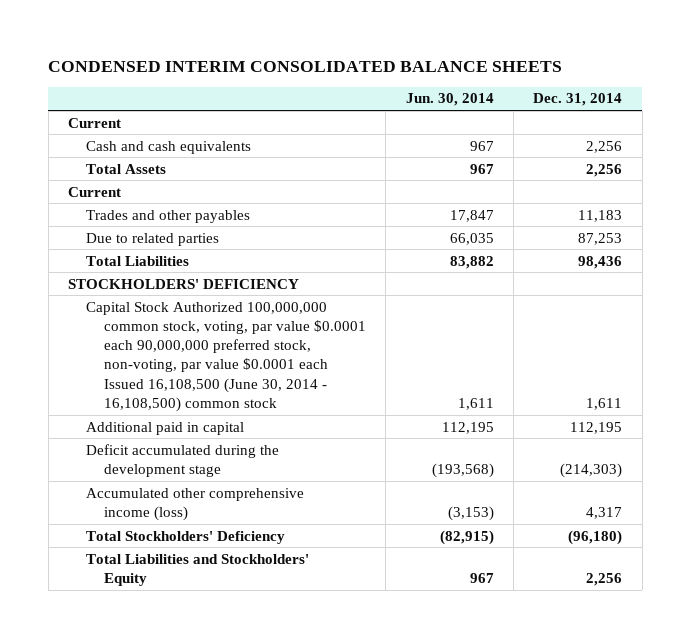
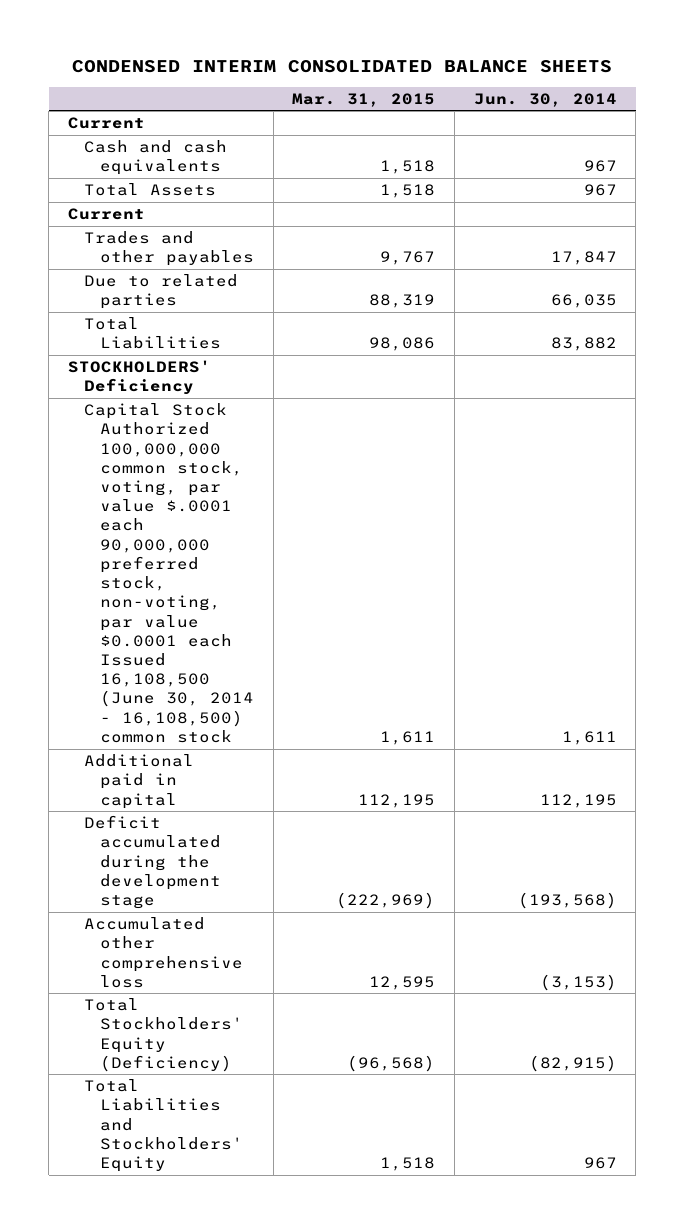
[533,93,623,107] Dec. 31, 2014 -> none
none -> [292,92,436,107] Mar. 31, 2015
[67,278,299,289] STOCKHOLDERS' DEFICIENCY -> [67,360,211,396] STOCKHOLDERS' Deficiency
[86,301,367,412] Capital Stock Authorized 100,000,000 common stock, voting, par value $0.0001 each 90,000,000 preferred stock, non-voting, par value $0.0001 each Issued 16,108,500 (June 30, 2014 - 16,108,500) common stock -> [83,403,255,743] Capital Stock Authorized 100,000,000 common stock, voting, par value $.0001 each 90,000,000 preferred stock, non-voting, par value $0.0001 each Issued 16,108,500 (June 30, 2014 - 16,108,500) common stock
[86,487,305,521] Accumulated other comprehensive income (loss) -> [83,917,244,988] Accumulated other comprehensive loss
[86,530,286,544] Total Stockholders' Deficiency -> [83,998,244,1072] Total Stockholders' Equity (Deficiency)

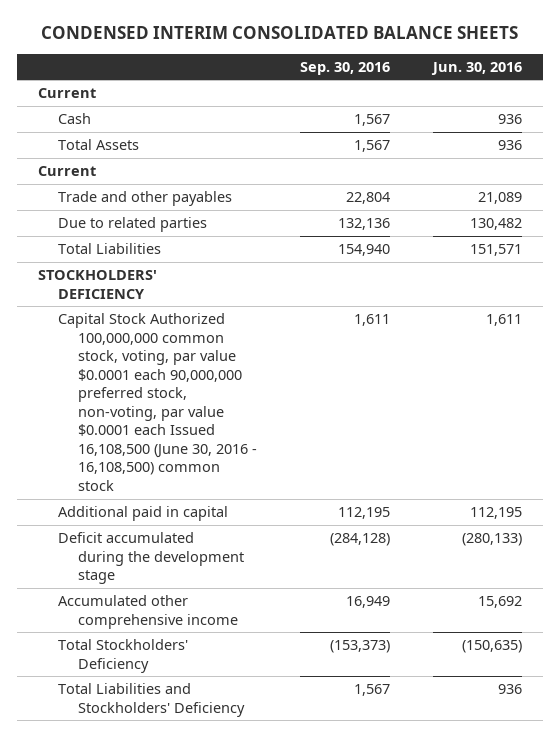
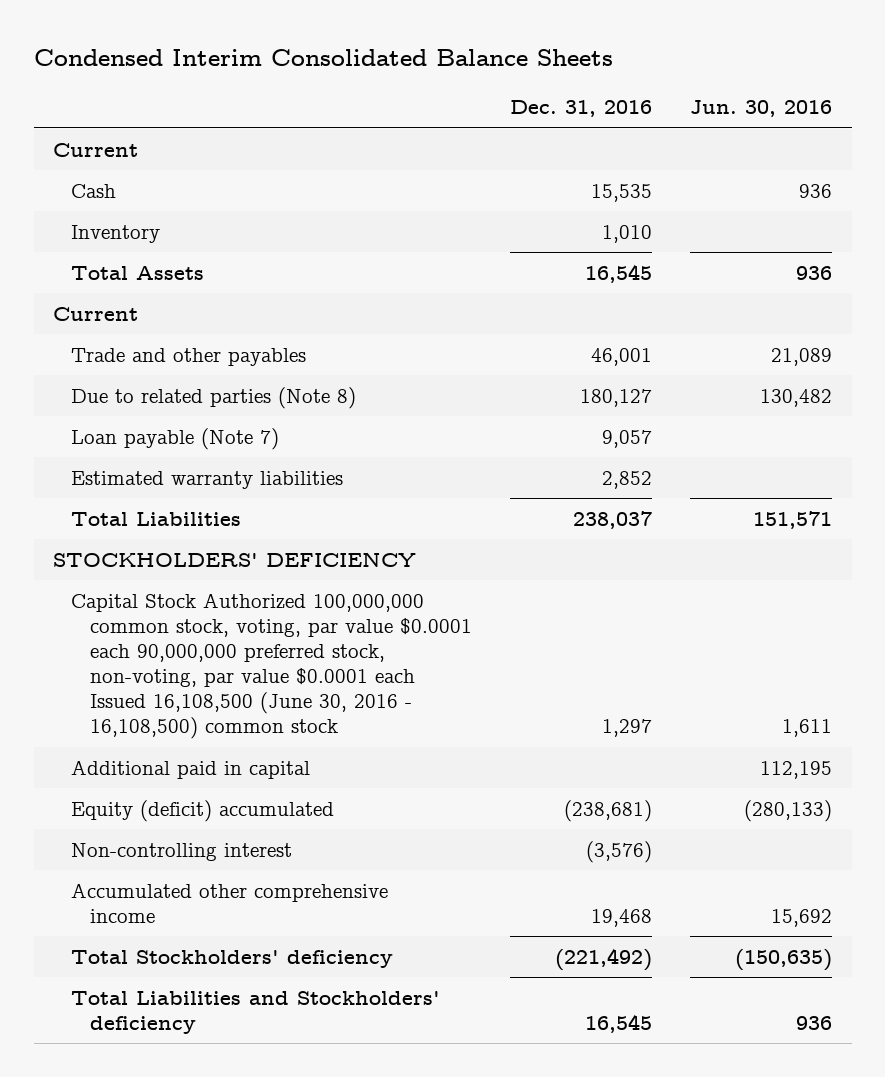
[40,26,518,40] CONDENSED INTERIM CONSOLIDATED BALANCE SHEETS -> [33,48,613,66] Condensed Interim Consolidated Balance Sheets
[299,61,390,75] Sep. 30, 2016 -> none
none -> [509,100,652,118] Dec. 31, 2016
none -> [71,224,161,243] Inventory
[57,217,207,233] Due to related parties -> [71,386,357,409] Due to related parties (Note 8)
none -> [71,427,280,450] Loan payable (Note 7)
none -> [71,470,344,489] Estimated warranty liabilities
[57,532,244,585] Deficit accumulated during the development stage -> [71,799,335,822] Equity (deficit) accumulated
none -> [71,842,293,861] Non-controlling interest
[57,639,188,673] Total Stockholders' Deficiency -> [71,949,394,968] Total Stockholders' deficiency
[57,683,245,717] Total Liabilities and Stockholders' Deficiency -> [71,990,441,1034] Total Liabilities and Stockholders' deficiency

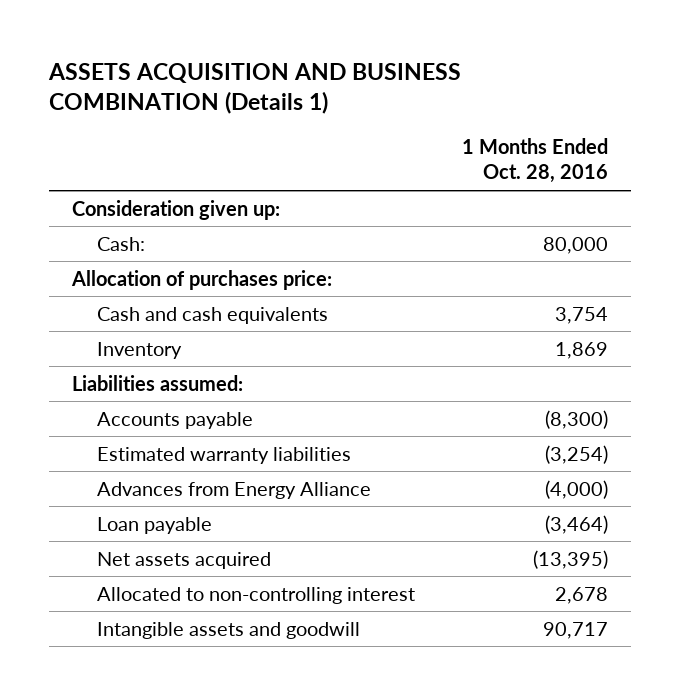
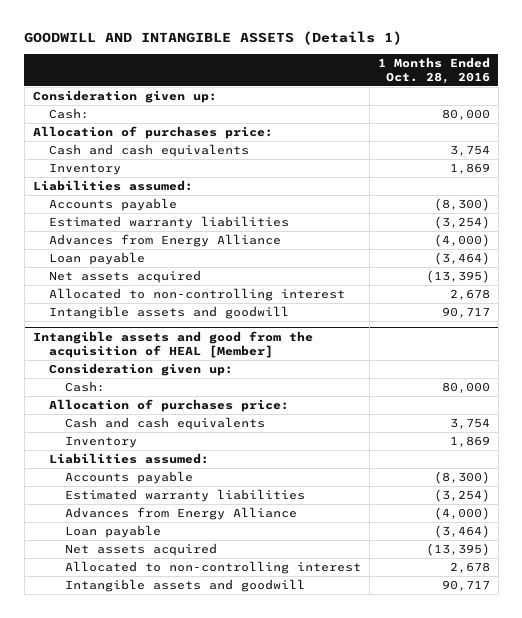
[48,62,462,114] ASSETS ACQUISITION AND BUSINESS COMBINATION (Details 1) -> [24,31,403,46] GOODWILL AND INTANGIBLE ASSETS (Details 1)
none -> [32,331,313,358] Intangible assets and good from the acquisition of HEAL [Member]
none -> [48,363,233,377] Consideration given up:
none -> [64,381,105,393] Cash:
none -> [48,399,289,413] Allocation of purchases price:
none -> [64,417,265,431] Cash and cash equivalents
none -> [64,436,137,449] Inventory
none -> [48,453,209,465] Liabilities assumed:
none -> [64,471,193,485] Accounts payable
none -> [64,489,305,503] Estimated warranty liabilities
none -> [64,507,297,521] Advances from Energy Alliance
none -> [64,525,161,539] Loan payable
none -> [64,543,217,557] Net assets acquired
none -> [64,561,361,575] Allocated to non-controlling interest
none -> [64,579,305,593] Intangible assets and goodwill

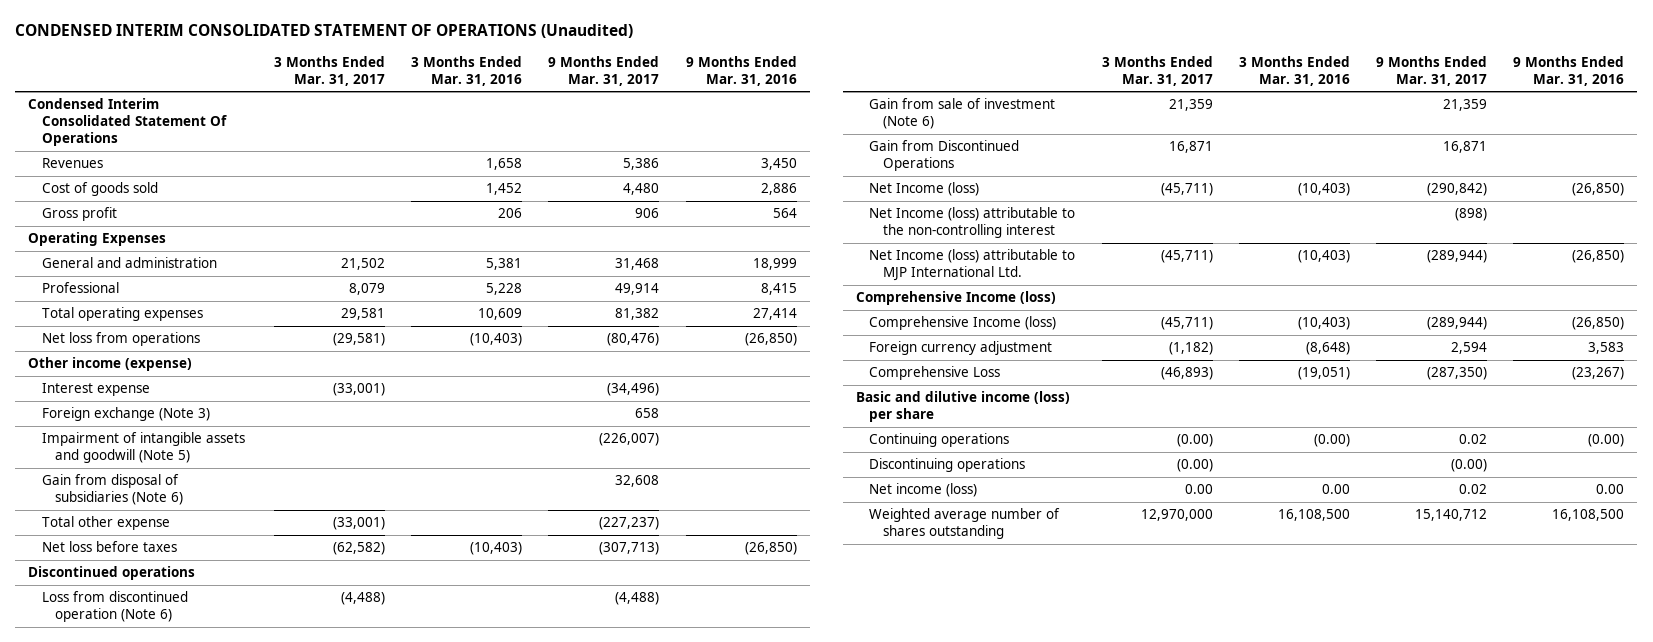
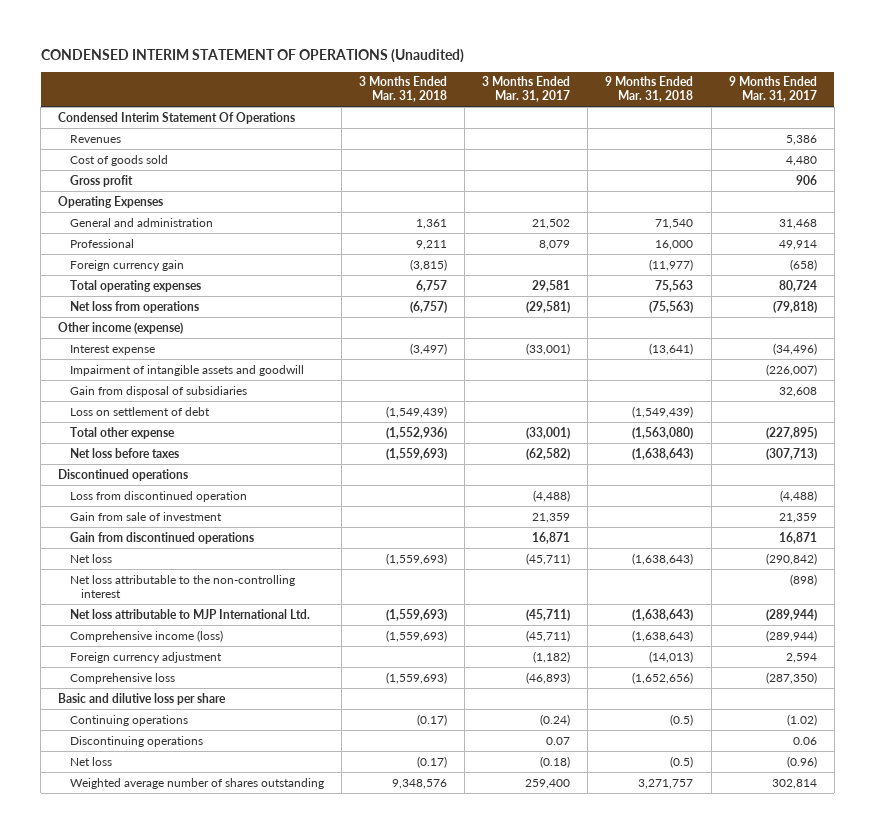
[15,24,634,39] CONDENSED INTERIM CONSOLIDATED STATEMENT OF OPERATIONS (Unaudited) -> [40,48,464,63] CONDENSED INTERIM STATEMENT OF OPERATIONS (Unaudited)
[411,55,523,86] 3 Months Ended Mar. 31, 2016 -> none
[685,55,797,86] 9 Months Ended Mar. 31, 2016 -> none
none -> [359,76,448,103] 3 Months Ended Mar. 31, 2018
none -> [605,76,694,103] 9 Months Ended Mar. 31, 2018
[28,98,227,146] Condensed Interim Consolidated Statement Of Operations -> [58,111,296,124] Condensed Interim Statement Of Operations
none -> [69,259,184,271] Foreign currency gain
[615,308,660,321] 81,382 -> [778,279,817,292] 80,724
[607,333,660,347] (80,476) -> [772,300,817,313] (79,818)
[41,407,210,422] Foreign exchange (Note 3) -> none
[41,432,245,464] Impairment of intangible assets and goodwill (Note 5) -> [69,364,304,376] Impairment of intangible assets and goodwill
[41,474,183,506] Gain from disposal of subsidiaries (Note 6) -> [69,385,247,397] Gain from disposal of subsidiaries
none -> [69,406,210,416] Loss on settlement of debt
[599,517,660,531] (227,237) -> [765,426,817,439] (227,895)
[856,291,1057,306] Comprehensive Income (loss) -> none
[41,591,188,623] Loss from discontinued operation (Note 6) -> [69,490,247,502] Loss from discontinued operation
[869,98,1056,130] Gain from sale of investment (Note 6) -> [69,511,222,521] Gain from sale of investment
[869,140,1020,172] Gain from Discontinued Operations -> [69,531,254,544] Gain from discontinued operations
[869,182,980,197] Net Income (loss) -> [69,553,112,563] Net loss
[869,207,1076,239] Net Income (loss) attributable to the non-controlling interest -> [69,574,295,598] Net loss attributable to the non-controlling interest
[869,249,1076,282] Net Income (loss) attributable to MJP International Ltd. -> [69,608,310,619] Net loss attributable to MJP International Ltd.
[869,316,1057,331] Comprehensive Income (loss) -> [69,629,223,642] Comprehensive income (loss)
[869,366,1001,381] Comprehensive Loss -> [69,672,175,684] Comprehensive loss
[856,391,1071,423] Basic and dilutive income (loss) per share -> [58,692,227,705] Basic and dilutive loss per share
[1176,434,1213,448] (0.00) -> [540,713,571,726] (0.24)
[1459,434,1488,445] 0.02 -> [786,713,817,726] (1.02)
[1176,459,1213,473] (0.00) -> [546,736,571,745] 0.07
[1451,459,1488,473] (0.00) -> [792,736,817,745] 0.06
[869,483,978,498] Net income (loss) -> [69,756,112,766] Net loss
[1184,484,1213,495] 0.00 -> [540,755,571,768] (0.18)
[1459,484,1488,495] 0.02 -> [786,755,817,768] (0.96)
[1140,509,1213,522] 12,970,000 -> [525,778,571,789] 259,400
[1415,509,1488,522] 15,140,712 -> [771,778,817,789] 302,814

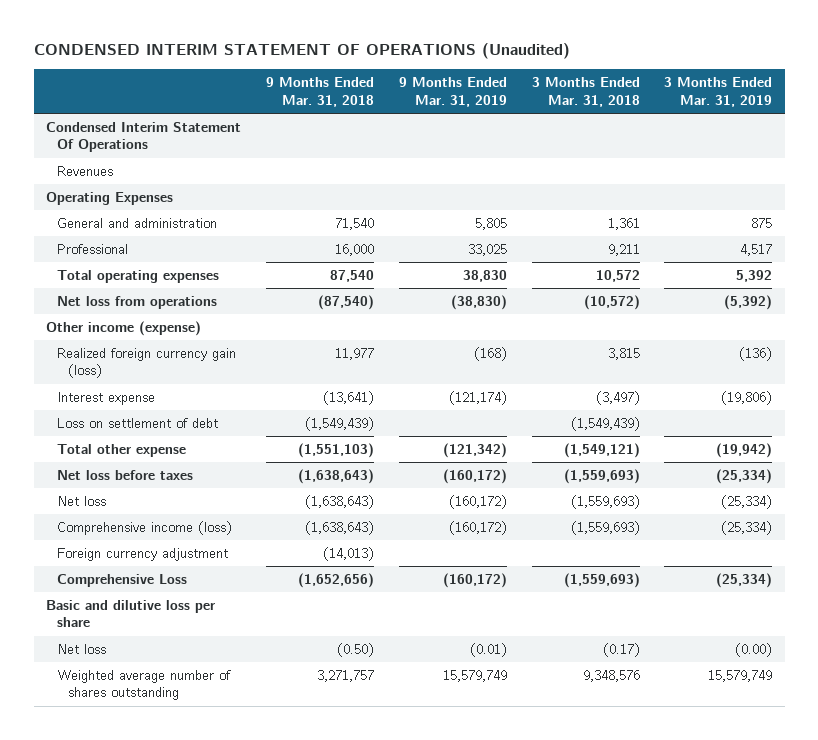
[482,76,571,103] 3 Months Ended Mar. 31, 2017 -> none
[728,76,817,103] 9 Months Ended Mar. 31, 2017 -> none
none -> [398,77,507,107] 9 Months Ended Mar. 31, 2019
none -> [664,77,773,107] 3 Months Ended Mar. 31, 2019
[69,154,168,166] Cost of goods sold -> none
[69,174,133,187] Gross profit -> none
[69,259,184,271] Foreign currency gain -> none
[416,279,448,292] 6,757 -> [595,270,640,283] 10,572
[655,279,694,292] 75,563 -> [329,270,374,283] 87,540
[410,300,448,313] (6,757) -> [583,295,640,311] (10,572)
[649,300,694,313] (75,563) -> [317,295,374,311] (87,540)
none -> [57,348,237,379] Realized foreign currency gain (loss)
[69,364,304,376] Impairment of intangible assets and goodwill -> none
[69,385,247,397] Gain from disposal of subsidiaries -> none
[386,426,448,439] (1,552,936) -> [563,443,640,459] (1,549,121)
[632,426,694,439] (1,563,080) -> [297,443,374,459] (1,551,103)
[58,468,189,481] Discontinued operations -> none
[69,490,247,502] Loss from discontinued operation -> none
[69,511,222,521] Gain from sale of investment -> none
[69,531,254,544] Gain from discontinued operations -> none
[69,574,295,598] Net loss attributable to the non-controlling interest -> none
[69,608,310,619] Net loss attributable to MJP International Ltd. -> none
[69,672,175,684] Comprehensive loss -> [57,574,188,588] Comprehensive Loss
[69,714,188,726] Continuing operations -> none
[69,735,203,747] Discontinuing operations -> none
[670,755,694,768] (0.5) -> [336,643,374,658] (0.50)

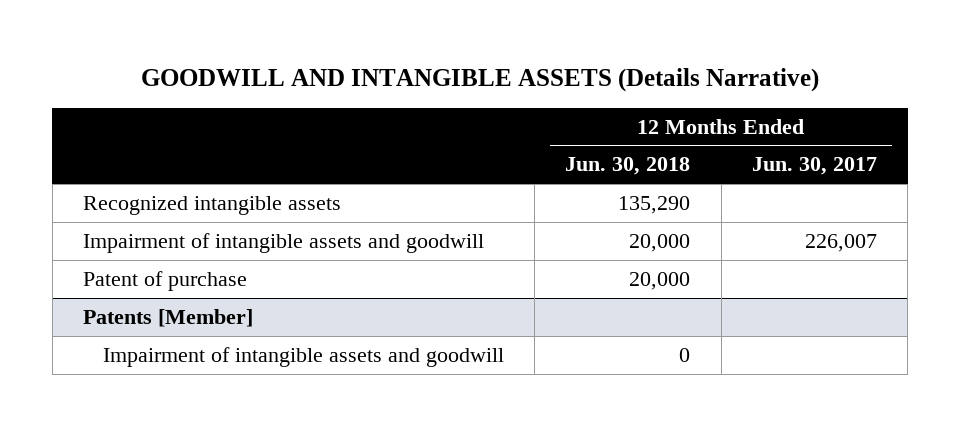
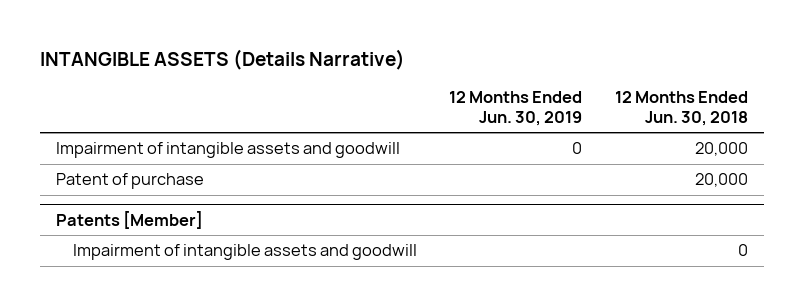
[140,68,819,93] GOODWILL AND INTANGIBLE ASSETS (Details Narrative) -> [40,48,406,70] INTANGIBLE ASSETS (Details Narrative)
[751,157,877,176] Jun. 30, 2017 -> none
none -> [449,91,583,126] 12 Months Ended Jun. 30, 2019
[82,195,341,215] Recognized intangible assets -> none

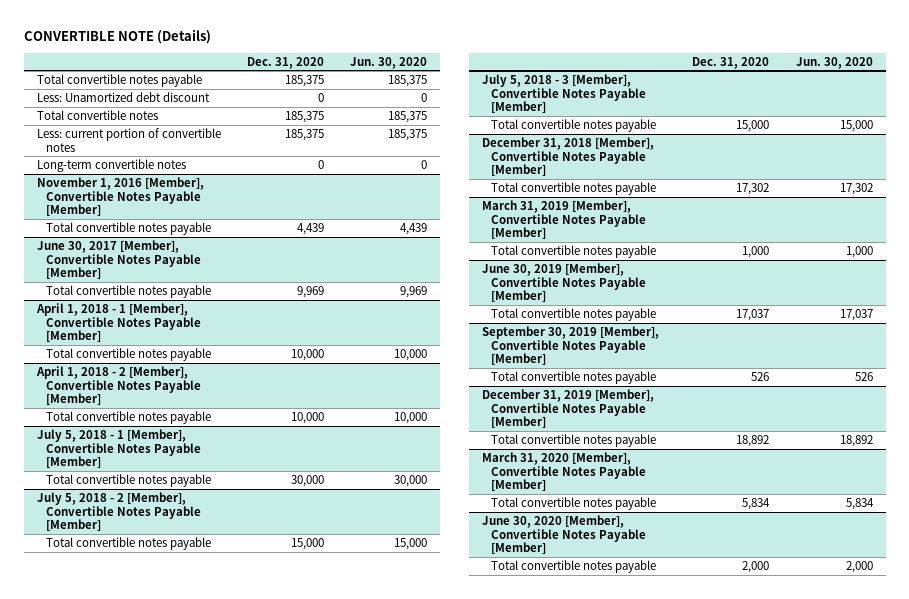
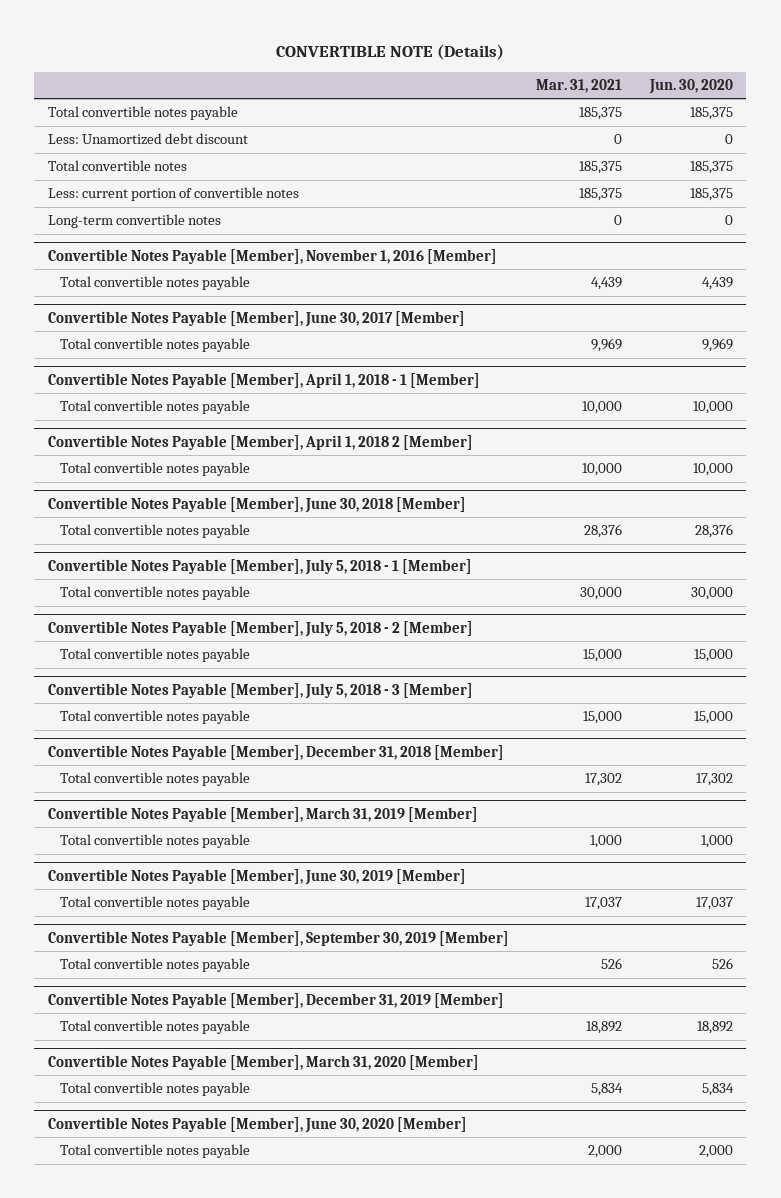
[247,56,325,69] Dec. 31, 2020 -> none
none -> [536,79,623,94] Mar. 31, 2021
[36,176,204,217] November 1, 2016 [Member], Convertible Notes Payable [Member] -> [48,249,498,265] Convertible Notes Payable [Member], November 1, 2016 [Member]
[36,239,201,280] June 30, 2017 [Member], Convertible Notes Payable [Member] -> [48,311,466,328] Convertible Notes Payable [Member], June 30, 2017 [Member]
[35,302,201,343] April 1, 2018 - 1 [Member], Convertible Notes Payable [Member] -> [48,373,481,389] Convertible Notes Payable [Member], April 1, 2018 - 1 [Member]
[35,365,201,406] April 1, 2018 - 2 [Member], Convertible Notes Payable [Member] -> [48,435,474,451] Convertible Notes Payable [Member], April 1, 2018 2 [Member]
none -> [48,497,467,514] Convertible Notes Payable [Member], June 30, 2018 [Member]
none -> [60,524,251,539] Total convertible notes payable
[36,428,201,469] July 5, 2018 - 1 [Member], Convertible Notes Payable [Member] -> [48,559,473,576] Convertible Notes Payable [Member], July 5, 2018 - 1 [Member]
[36,491,201,532] July 5, 2018 - 2 [Member], Convertible Notes Payable [Member] -> [48,621,474,638] Convertible Notes Payable [Member], July 5, 2018 - 2 [Member]
[482,73,647,114] July 5, 2018 - 3 [Member], Convertible Notes Payable [Member] -> [48,683,474,700] Convertible Notes Payable [Member], July 5, 2018 - 3 [Member]
[482,136,655,177] December 31, 2018 [Member], Convertible Notes Payable [Member] -> [48,745,505,761] Convertible Notes Payable [Member], December 31, 2018 [Member]
[482,199,647,240] March 31, 2019 [Member], Convertible Notes Payable [Member] -> [48,807,479,823] Convertible Notes Payable [Member], March 31, 2019 [Member]
[482,262,647,303] June 30, 2019 [Member], Convertible Notes Payable [Member] -> [48,869,467,886] Convertible Notes Payable [Member], June 30, 2019 [Member]
[482,325,660,366] September 30, 2019 [Member], Convertible Notes Payable [Member] -> [48,931,510,947] Convertible Notes Payable [Member], September 30, 2019 [Member]
[482,388,655,429] December 31, 2019 [Member], Convertible Notes Payable [Member] -> [48,993,505,1009] Convertible Notes Payable [Member], December 31, 2019 [Member]
[482,451,647,492] March 31, 2020 [Member], Convertible Notes Payable [Member] -> [48,1055,480,1071] Convertible Notes Payable [Member], March 31, 2020 [Member]
[482,514,647,555] June 30, 2020 [Member], Convertible Notes Payable [Member] -> [48,1117,468,1134] Convertible Notes Payable [Member], June 30, 2020 [Member]

